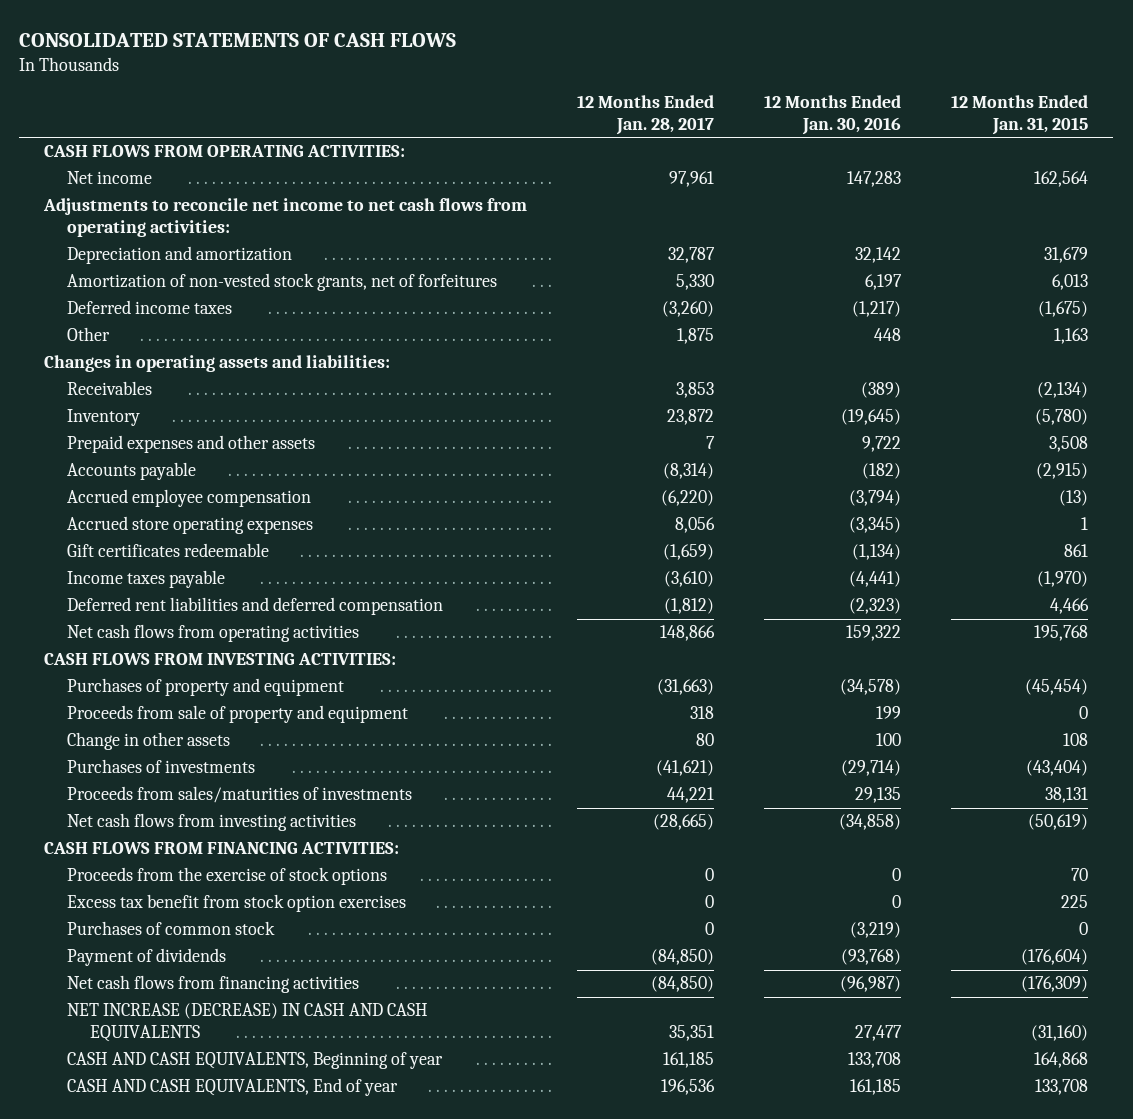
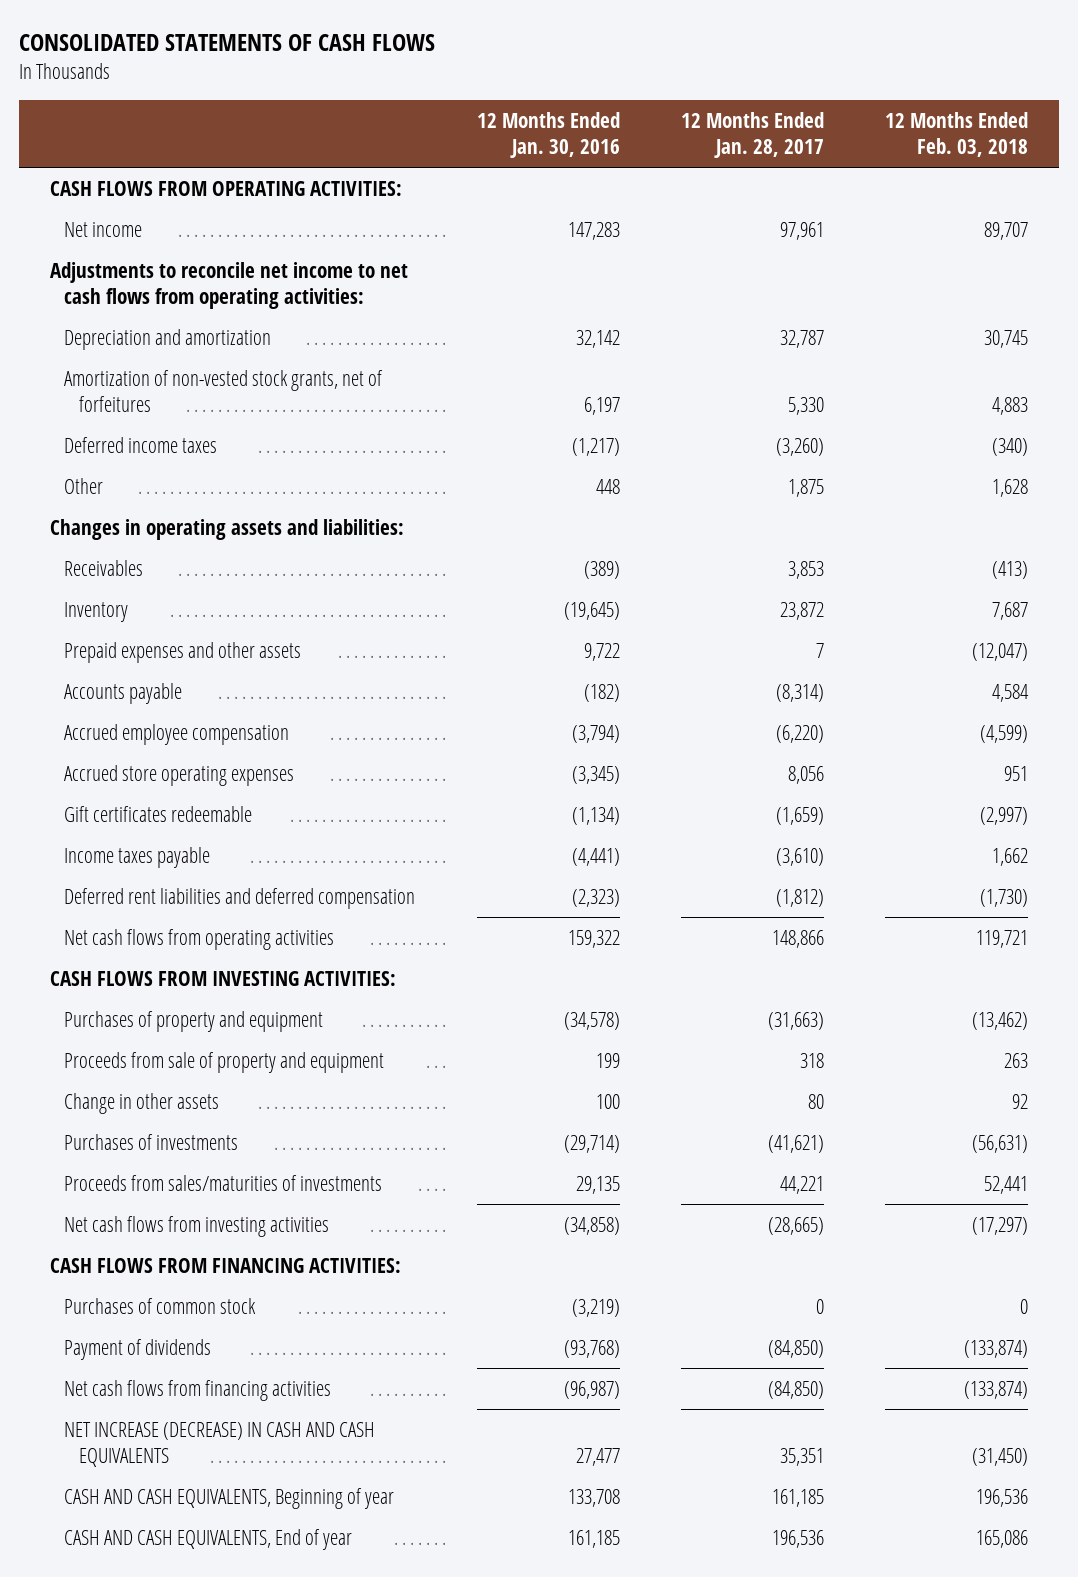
[951,94,1089,135] 12 Months Ended Jan. 31, 2015 -> none
none -> [885,111,1029,157] 12 Months Ended Feb. 03, 2018
[67,867,388,886] Proceeds from the exercise of stock options -> none
[67,894,407,913] Excess tax benefit from stock option exercises -> none

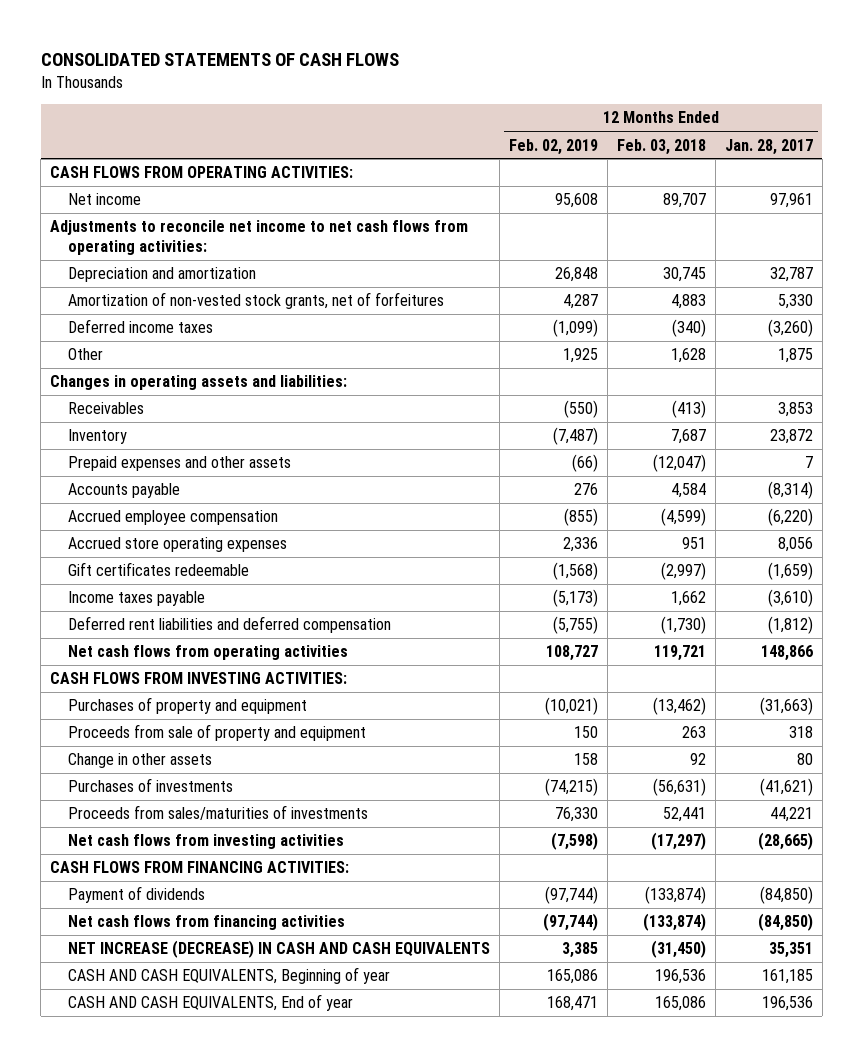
[476,111,620,158] 12 Months Ended Jan. 30, 2016 -> none
none -> [508,138,598,155] Feb. 02, 2019
[64,1297,257,1314] Purchases of common stock -> none

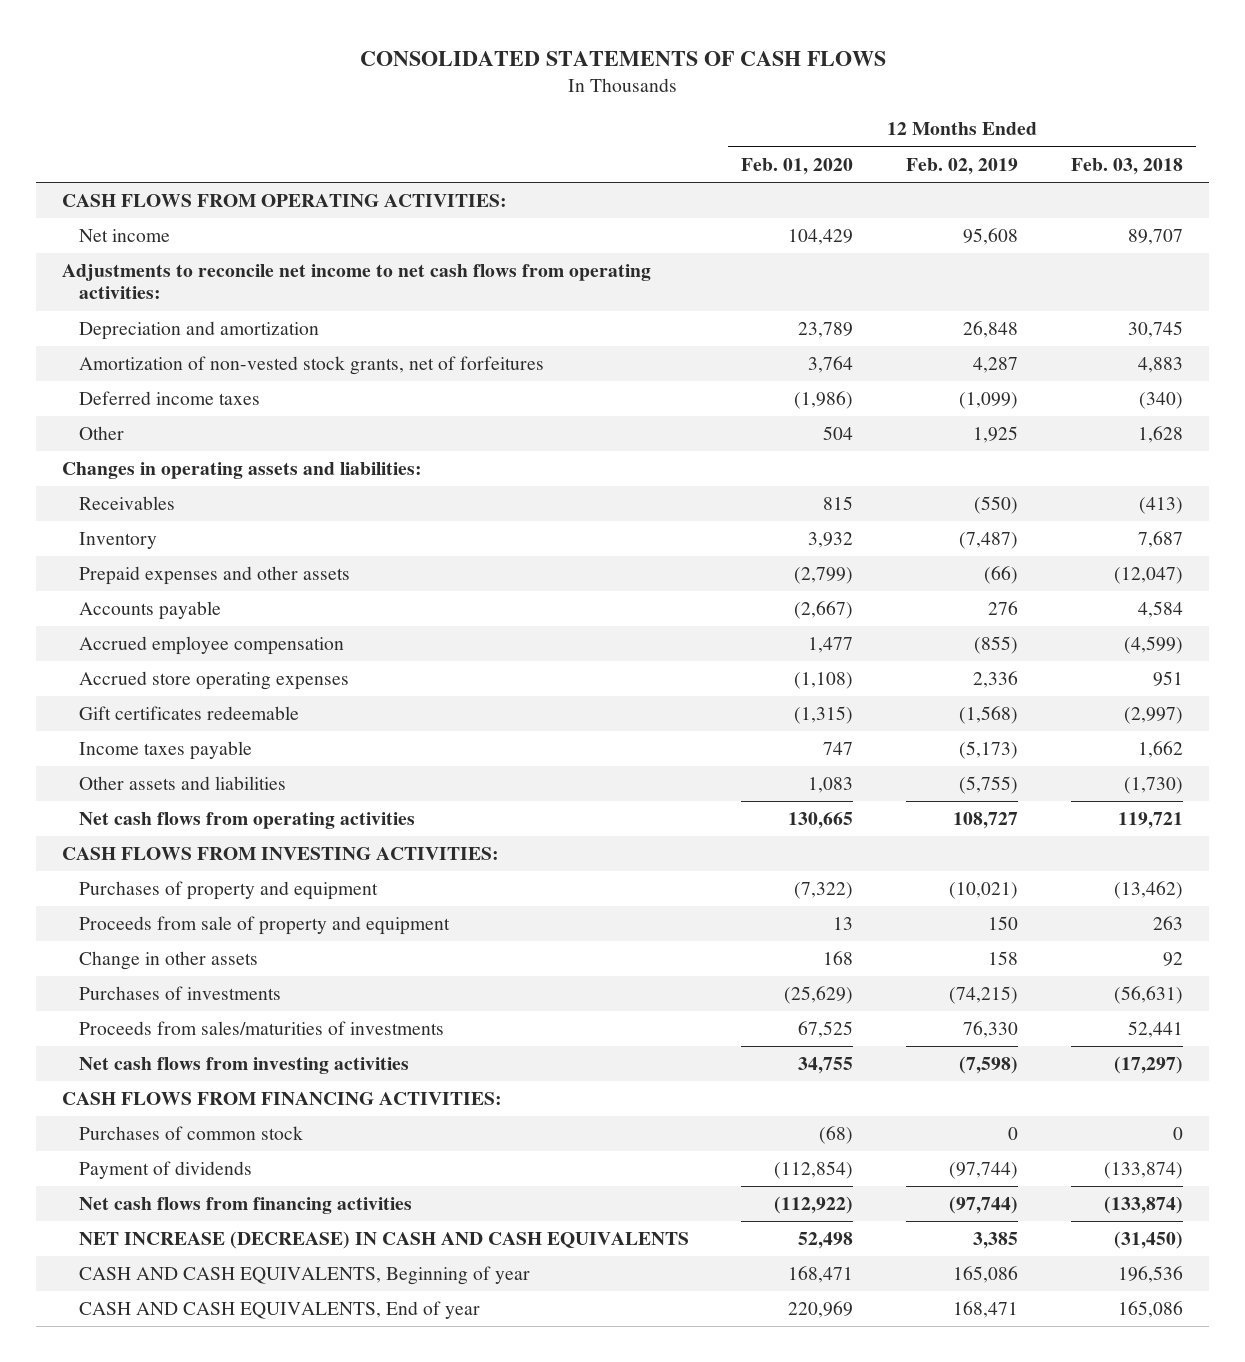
[724,138,813,155] Jan. 28, 2017 -> none
none -> [741,157,854,175] Feb. 01, 2020
[68,616,392,634] Deferred rent liabilities and deferred compensation -> [78,776,286,791] Other assets and liabilities
none -> [78,1126,303,1141] Purchases of common stock

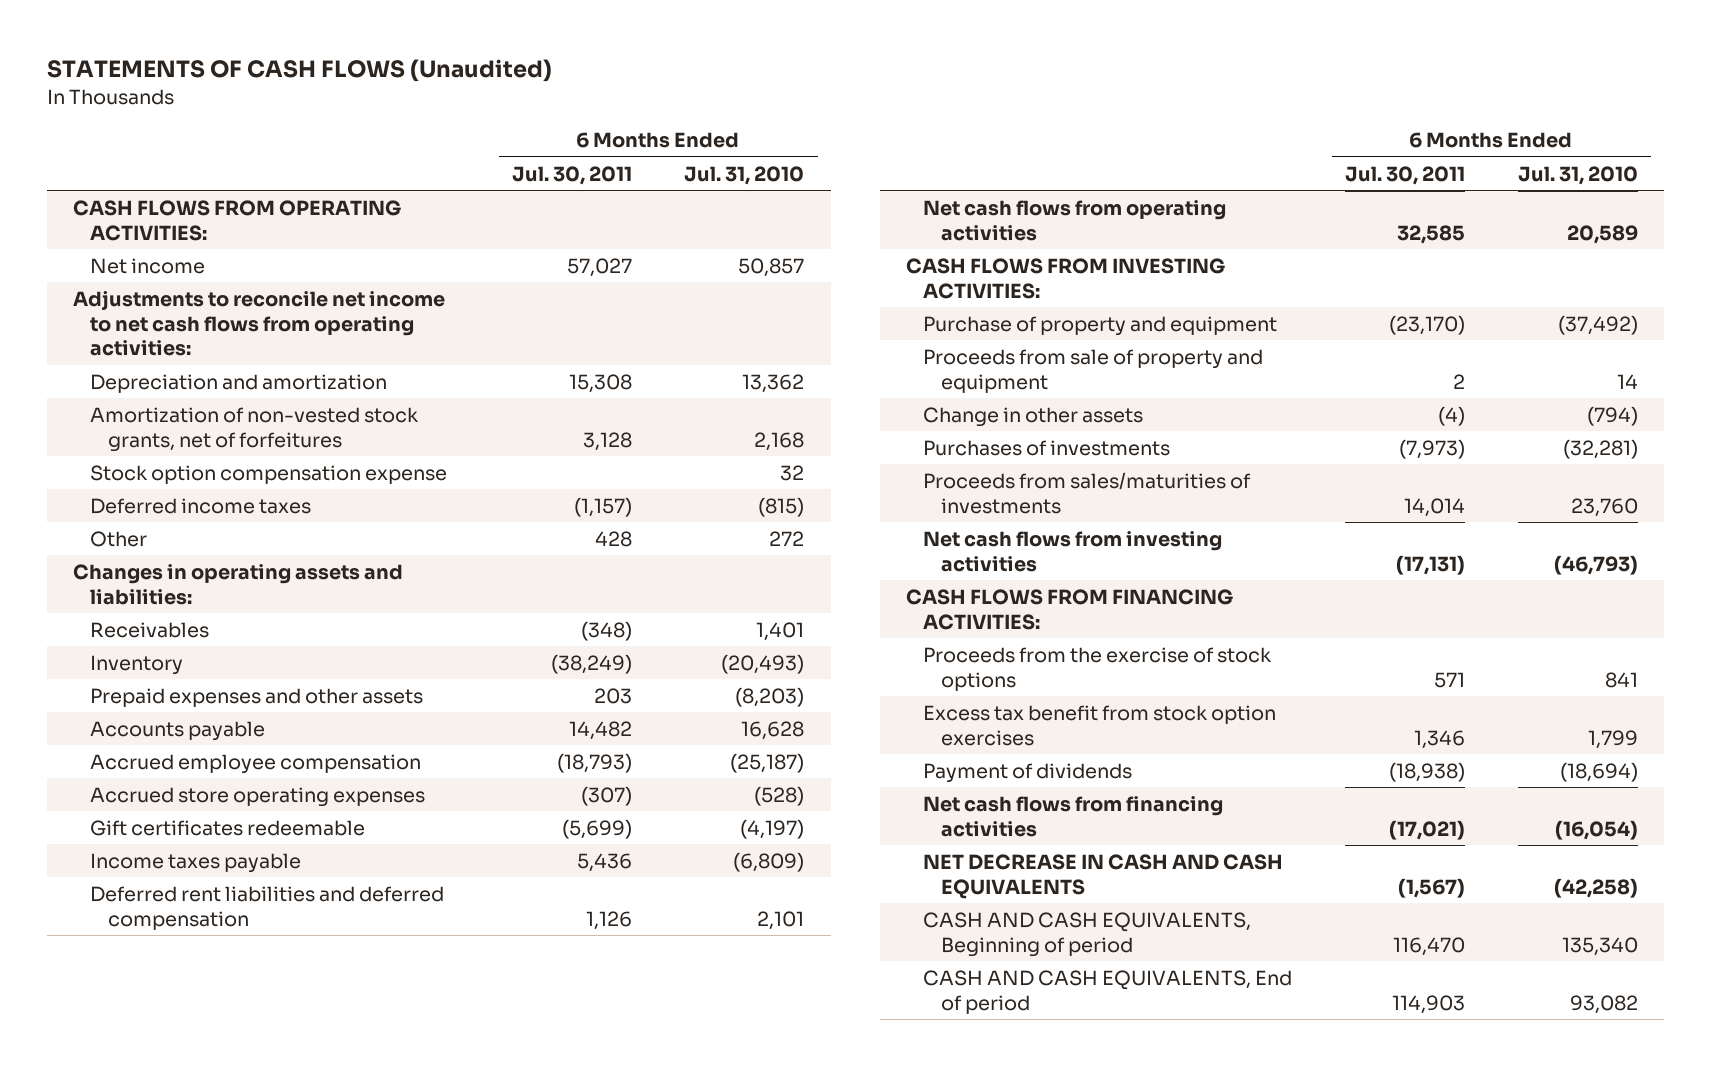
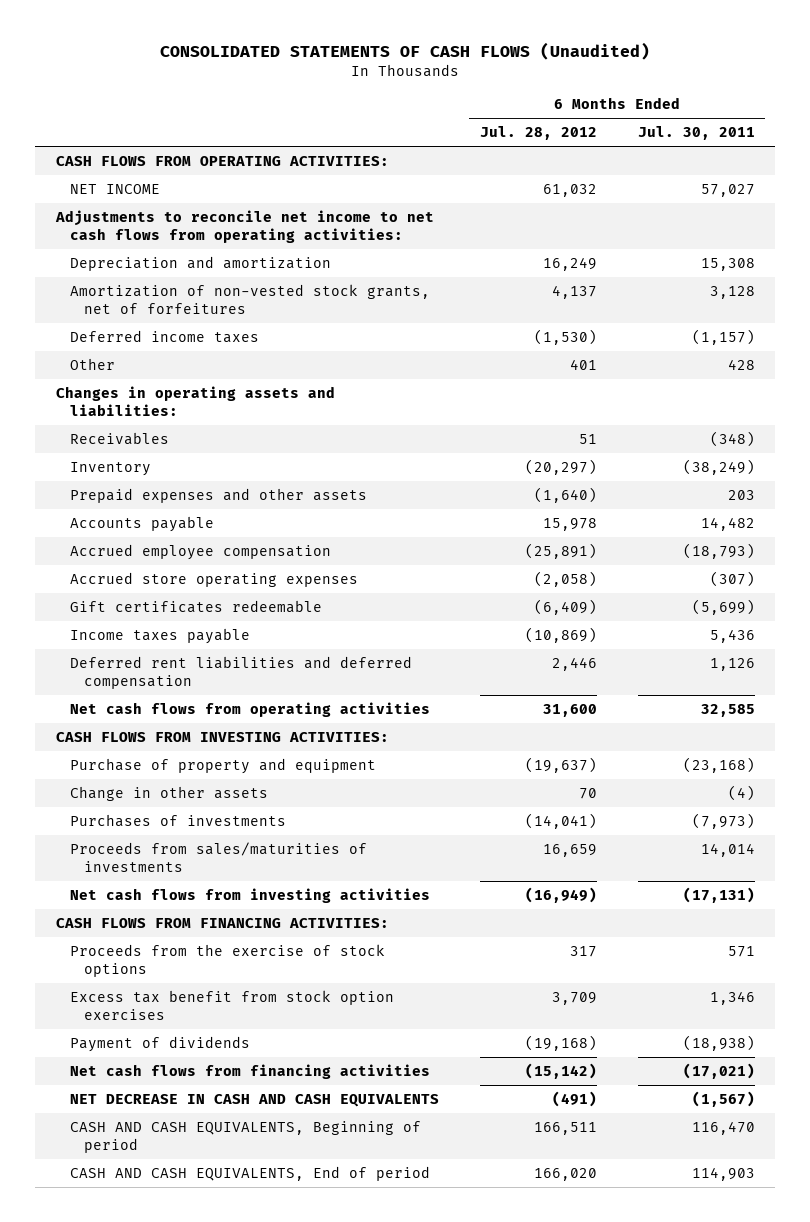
[46,59,552,83] STATEMENTS OF CASH FLOWS (Unaudited) -> [160,42,651,61] CONSOLIDATED STATEMENTS OF CASH FLOWS (Unaudited)
[684,165,805,185] Jul. 31, 2010 -> none
none -> [479,126,597,141] Jul. 28, 2012
[90,257,206,274] Net income -> [69,183,160,194] NET INCOME
[90,464,448,484] Stock option compensation expense -> none
[923,348,1264,393] Proceeds from sale of property and equipment -> none
[1388,314,1465,335] (23,170) -> [682,756,755,773] (23,168)

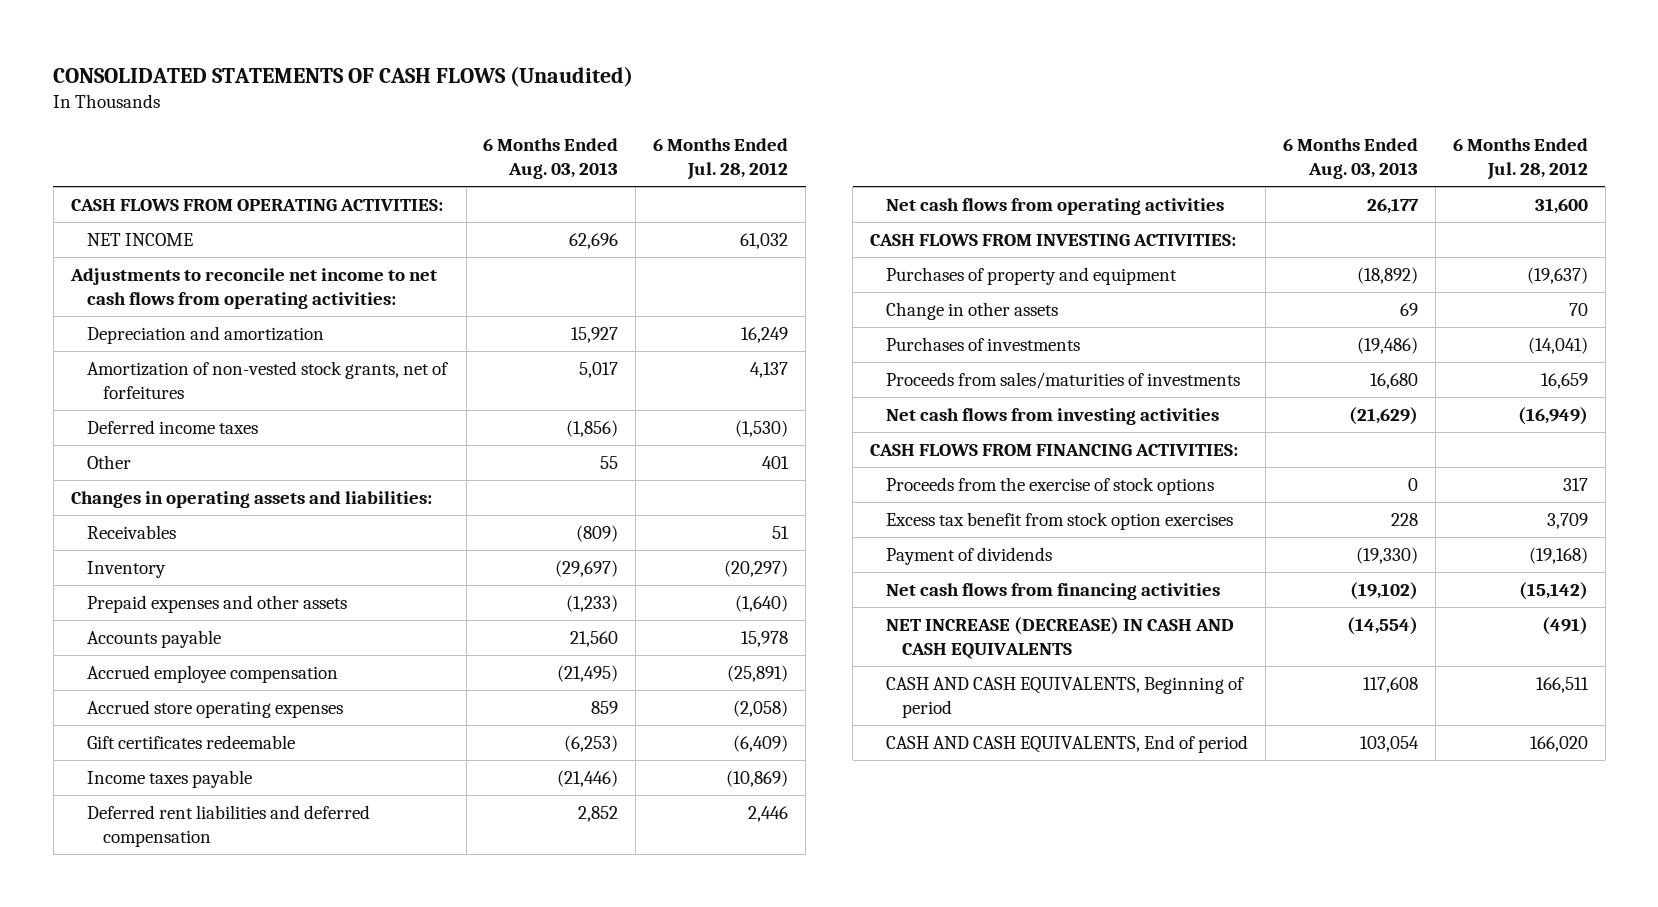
[637,126,755,141] Jul. 30, 2011 -> none
none -> [483,137,619,180] 6 Months Ended Aug. 03, 2013
[69,757,376,774] Purchase of property and equipment -> [886,266,1178,285] Purchases of property and equipment
[69,1093,439,1107] NET DECREASE IN CASH AND CASH EQUIVALENTS -> [886,616,1235,660] NET INCREASE (DECREASE) IN CASH AND CASH EQUIVALENTS

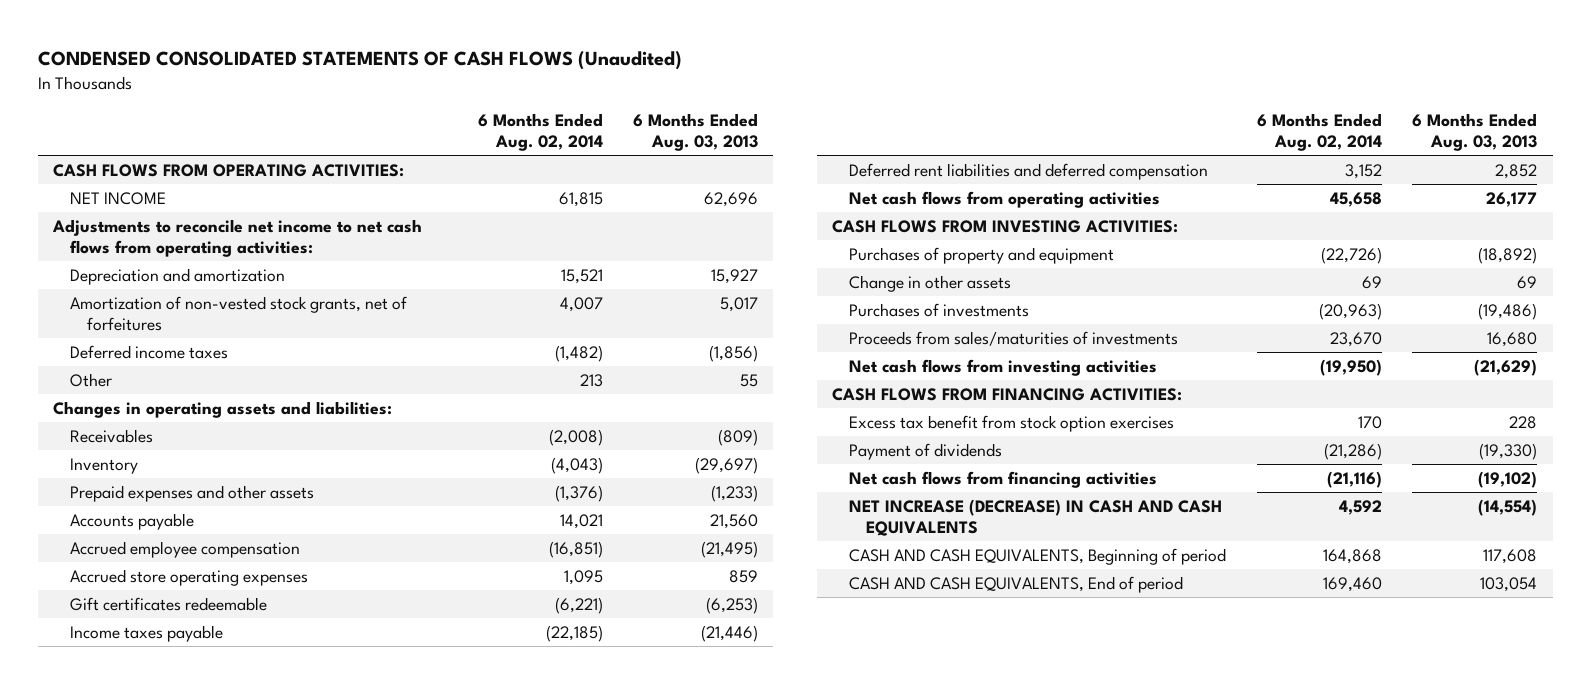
[53,65,634,87] CONSOLIDATED STATEMENTS OF CASH FLOWS (Unaudited) -> [38,51,683,71] CONDENSED CONSOLIDATED STATEMENTS OF CASH FLOWS (Unaudited)
[653,137,789,181] 6 Months Ended Jul. 28, 2012 -> none
none -> [477,113,603,152] 6 Months Ended Aug. 02, 2014
[886,476,1215,495] Proceeds from the exercise of stock options -> none

